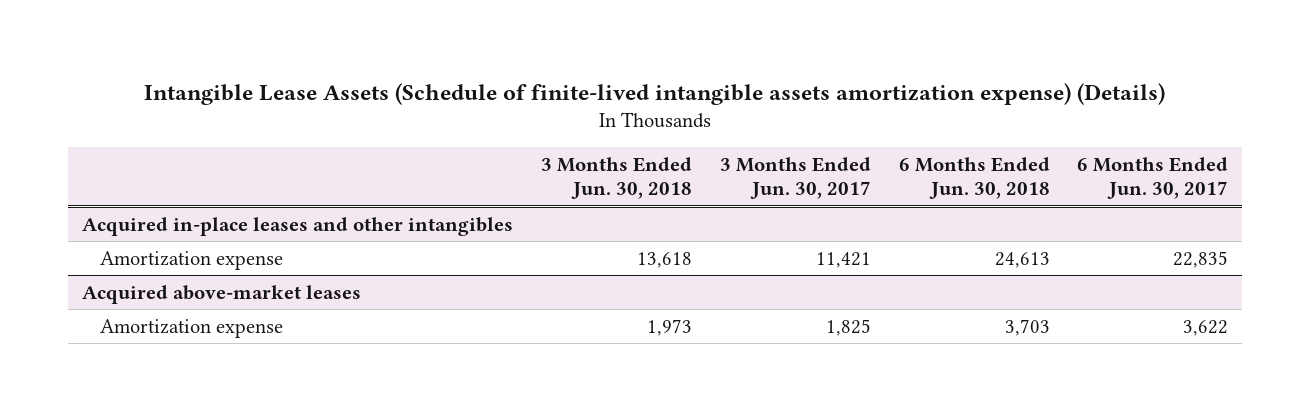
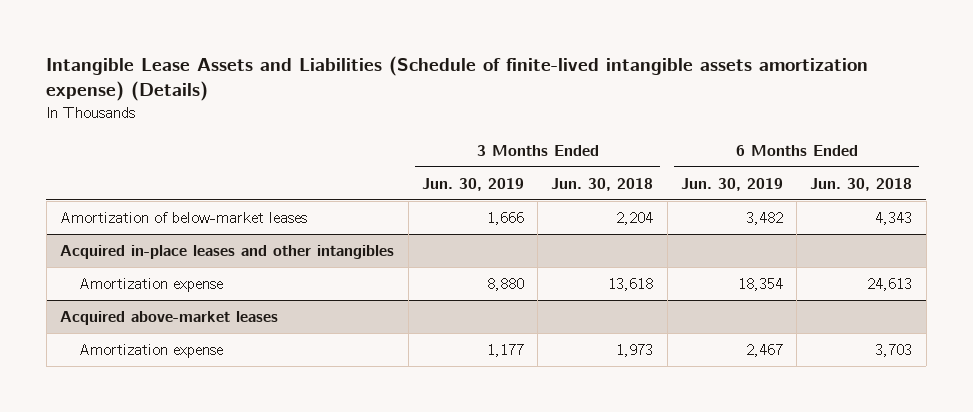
[144,82,1166,105] Intangible Lease Assets (Schedule of finite-lived intangible assets amortization expense) (Details) -> [46,56,869,102] Intangible Lease Assets and Liabilities (Schedule of finite-lived intangible assets amortization expense) (Details)
[719,157,871,200] 3 Months Ended Jun. 30, 2017 -> none
[1077,157,1229,200] 6 Months Ended Jun. 30, 2017 -> none
none -> [421,177,524,191] Jun. 30, 2019
none -> [680,177,783,191] Jun. 30, 2019
none -> [60,212,308,224] Amortization of below-market leases

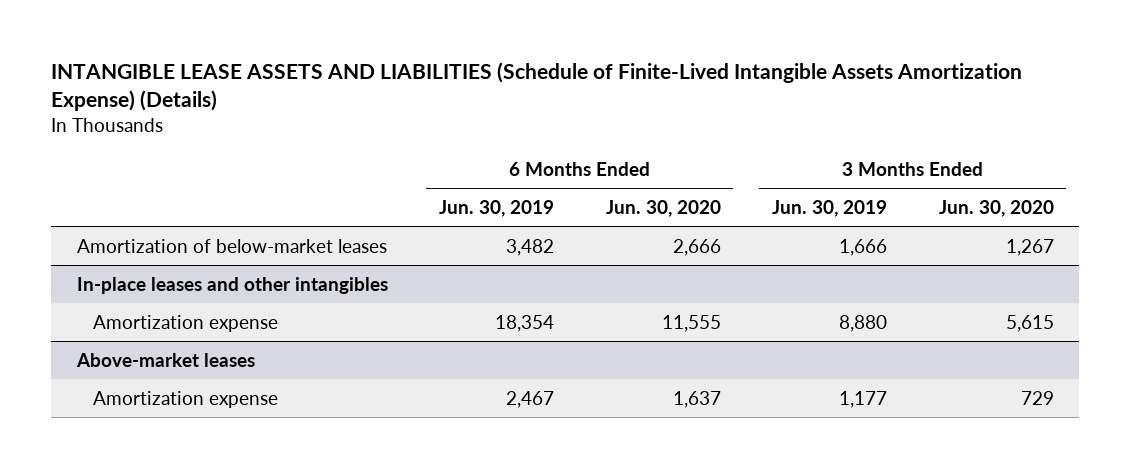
[46,56,869,102] Intangible Lease Assets and Liabilities (Schedule of finite-lived intangible assets amortization expense) (Details) -> [50,62,1022,112] INTANGIBLE LEASE ASSETS AND LIABILITIES (Schedule of Finite-Lived Intangible Assets Amortization Expense) (Details)
[551,177,654,191] Jun. 30, 2018 -> none
[810,177,913,191] Jun. 30, 2018 -> none
none -> [605,199,721,217] Jun. 30, 2020
none -> [938,199,1054,217] Jun. 30, 2020
[60,245,395,260] Acquired in-place leases and other intangibles -> [76,276,388,294] In-place leases and other intangibles
[60,311,279,326] Acquired above-market leases -> [75,352,255,367] Above-market leases

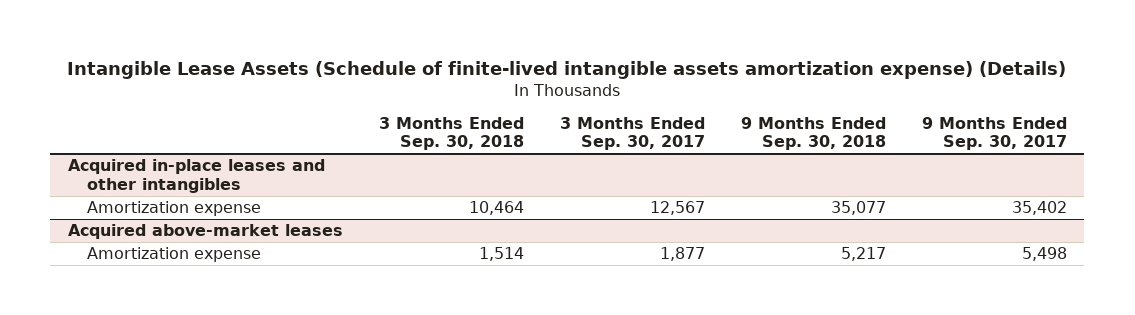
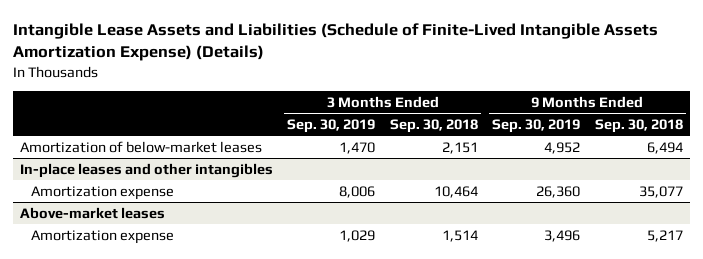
[67,60,1067,79] Intangible Lease Assets (Schedule of finite-lived intangible assets amortization expense) (Details) -> [12,23,658,62] Intangible Lease Assets and Liabilities (Schedule of Finite-Lived Intangible Assets Amortization Expense) (Details)
[559,116,705,151] 3 Months Ended Sep. 30, 2017 -> none
[921,116,1067,151] 9 Months Ended Sep. 30, 2017 -> none
none -> [287,118,376,133] Sep. 30, 2019
none -> [492,118,581,133] Sep. 30, 2019
none -> [20,140,263,153] Amortization of below-market leases
[68,159,326,193] Acquired in-place leases and other intangibles -> [20,162,274,178] In-place leases and other intangibles
[68,224,344,240] Acquired above-market leases -> [20,206,166,219] Above-market leases

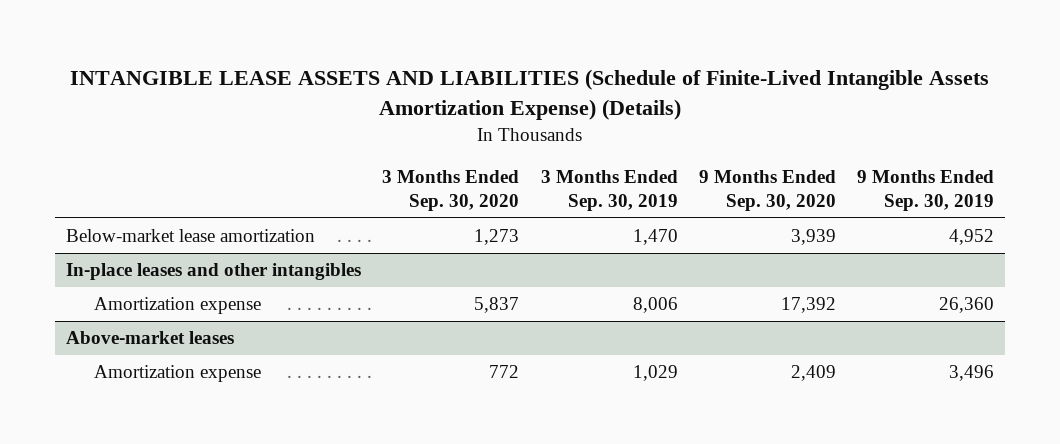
[12,23,658,62] Intangible Lease Assets and Liabilities (Schedule of Finite-Lived Intangible Assets Amortization Expense) (Details) -> [70,69,990,120] INTANGIBLE LEASE ASSETS AND LIABILITIES (Schedule of Finite-Lived Intangible Assets Amortization Expense) (Details)
[389,118,478,133] Sep. 30, 2018 -> none
[594,118,683,133] Sep. 30, 2018 -> none
none -> [382,169,520,212] 3 Months Ended Sep. 30, 2020
none -> [698,169,836,212] 9 Months Ended Sep. 30, 2020
[20,140,263,153] Amortization of below-market leases -> [65,229,315,243] Below-market lease amortization

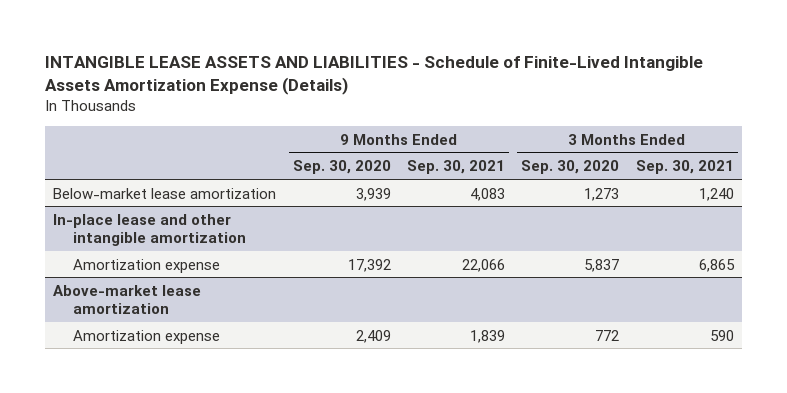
[70,69,990,120] INTANGIBLE LEASE ASSETS AND LIABILITIES (Schedule of Finite-Lived Intangible Assets Amortization Expense) (Details) -> [45,56,704,96] INTANGIBLE LEASE ASSETS AND LIABILITIES - Schedule of Finite-Lived Intangible Assets Amortization Expense (Details)
[540,169,678,212] 3 Months Ended Sep. 30, 2019 -> none
[857,169,995,212] 9 Months Ended Sep. 30, 2019 -> none
none -> [406,160,505,175] Sep. 30, 2021
none -> [635,160,734,175] Sep. 30, 2021
[65,263,361,281] In-place leases and other intangibles -> [53,213,247,246] In-place lease and other intangible amortization
[65,331,234,345] Above-market leases -> [53,284,202,314] Above-market lease amortization

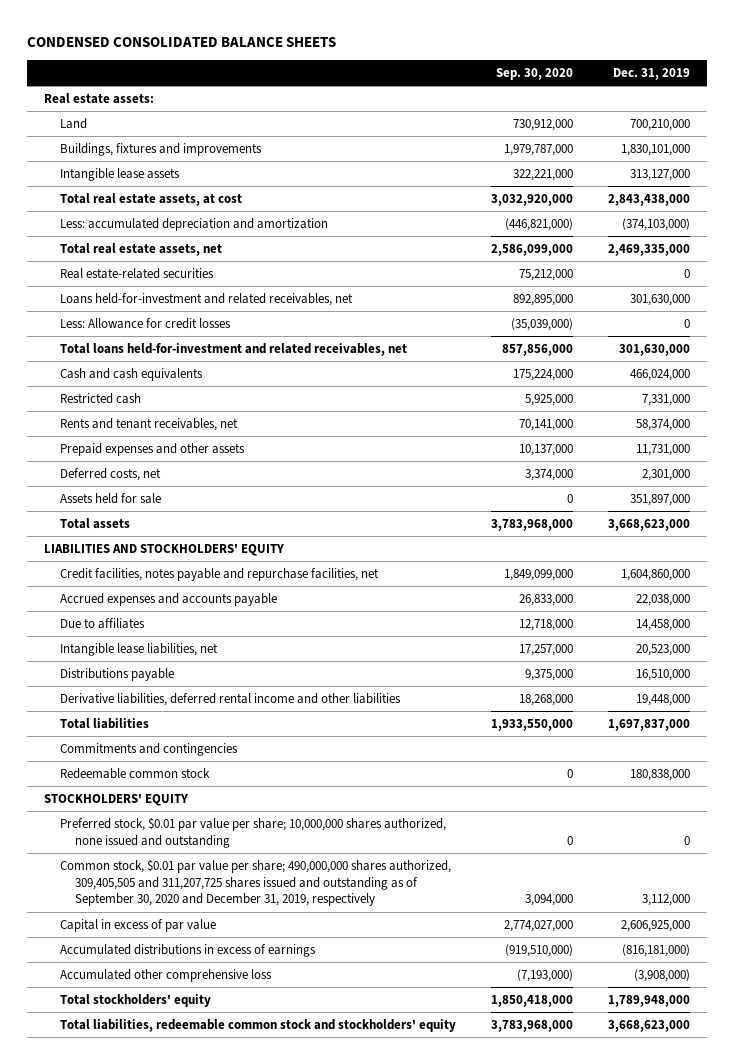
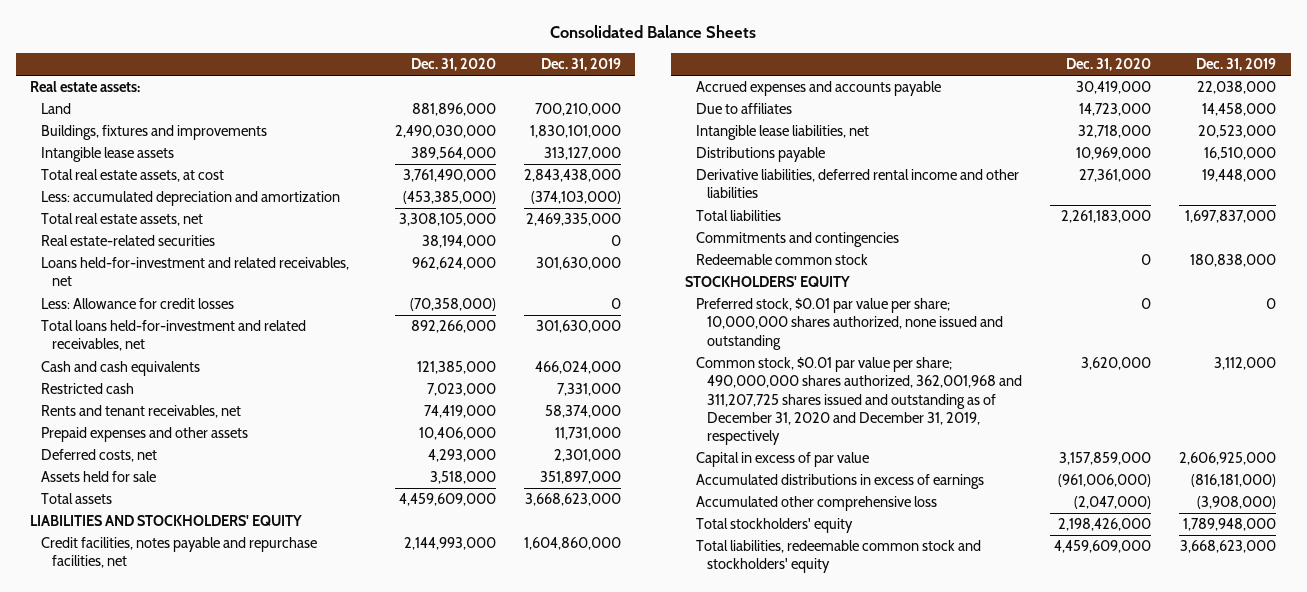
[26,37,336,48] CONDENSED CONSOLIDATED BALANCE SHEETS -> [550,25,757,39] Consolidated Balance Sheets
[495,68,573,81] Sep. 30, 2020 -> none
none -> [411,57,497,71] Dec. 31, 2020
[59,858,451,907] Common stock, $0.01 par value per share; 490,000,000 shares authorized, 309,405,505 and 311,207,725 shares issued and outstanding as of September 30, 2020 and December 31, 2019, respectively -> [696,357,1023,446] Common stock, $0.01 par value per share; 490,000,000 shares authorized, 362,001,968 and 311,207,725 shares issued and outstanding as of December 31, 2020 and December 31, 2019, respectively

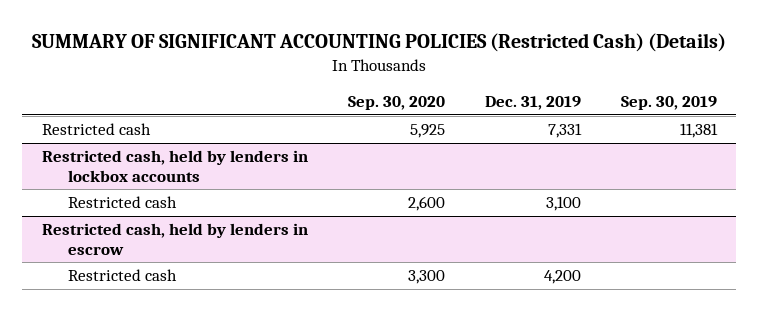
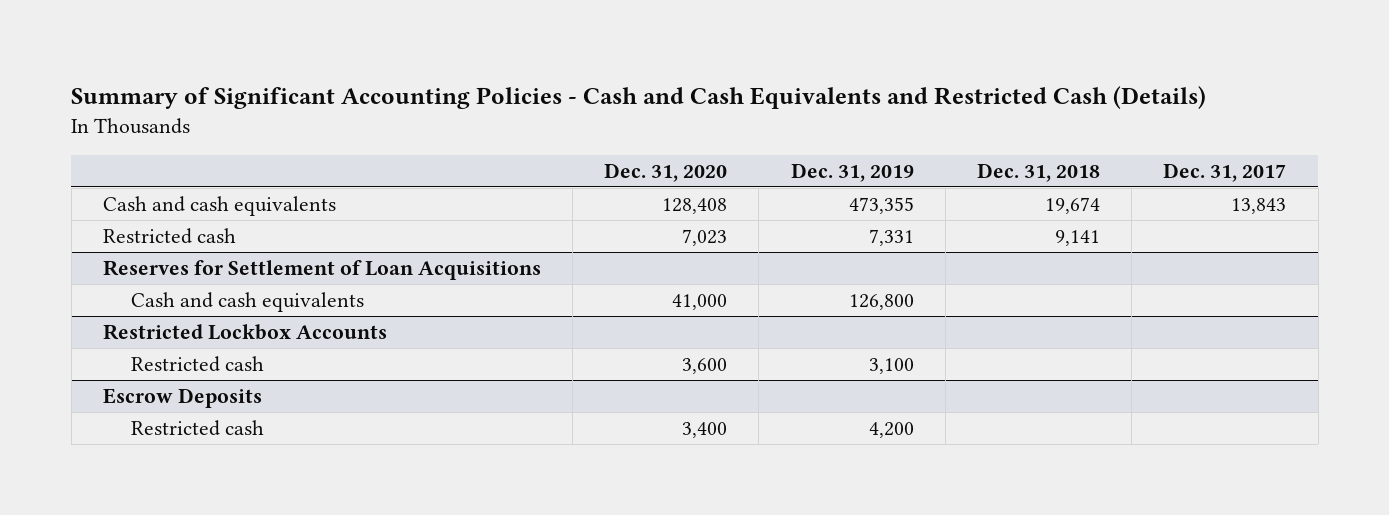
[32,33,727,53] SUMMARY OF SIGNIFICANT ACCOUNTING POLICIES (Restricted Cash) (Details) -> [71,86,1207,110] Summary of Significant Accounting Policies - Cash and Cash Equivalents and Restricted Cash (Details)
[347,96,445,111] Sep. 30, 2020 -> none
[620,96,717,111] Sep. 30, 2019 -> none
none -> [604,162,728,182] Dec. 31, 2020
none -> [977,162,1101,182] Dec. 31, 2018
none -> [1163,162,1287,182] Dec. 31, 2017
none -> [102,196,336,217] Cash and cash equivalents
none -> [102,260,541,281] Reserves for Settlement of Loan Acquisitions
none -> [131,292,365,313] Cash and cash equivalents
[41,150,308,182] Restricted cash, held by lenders in lockbox accounts -> [102,324,387,341] Restricted Lockbox Accounts
[41,223,308,255] Restricted cash, held by lenders in escrow -> [102,388,262,409] Escrow Deposits

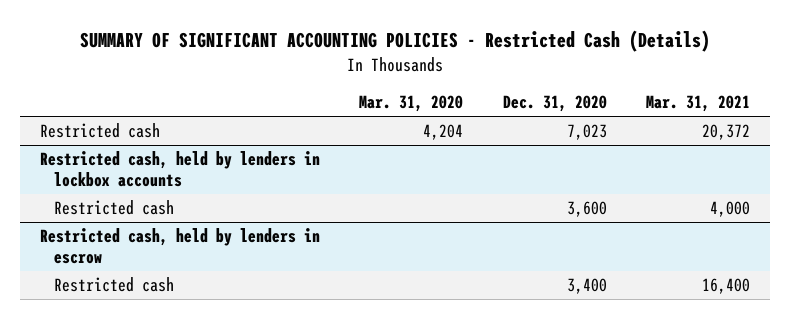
[71,86,1207,110] Summary of Significant Accounting Policies - Cash and Cash Equivalents and Restricted Cash (Details) -> [79,30,710,53] SUMMARY OF SIGNIFICANT ACCOUNTING POLICIES - Restricted Cash (Details)
[790,162,914,182] Dec. 31, 2019 -> none
[977,162,1101,182] Dec. 31, 2018 -> none
[1163,162,1287,182] Dec. 31, 2017 -> none
none -> [359,95,464,113] Mar. 31, 2020
none -> [646,95,751,113] Mar. 31, 2021
[102,196,336,217] Cash and cash equivalents -> none
[102,260,541,281] Reserves for Settlement of Loan Acquisitions -> none
[131,292,365,313] Cash and cash equivalents -> none
[102,324,387,341] Restricted Lockbox Accounts -> [39,151,320,187] Restricted cash, held by lenders in lockbox accounts
[102,388,262,409] Escrow Deposits -> [39,228,320,264] Restricted cash, held by lenders in escrow

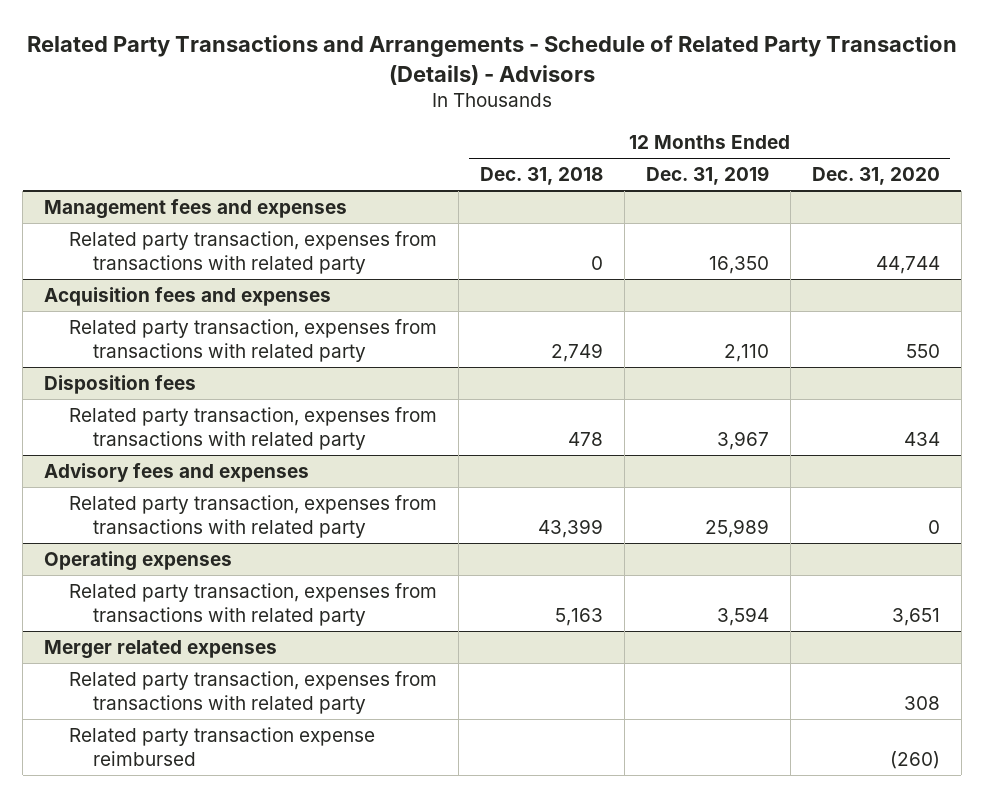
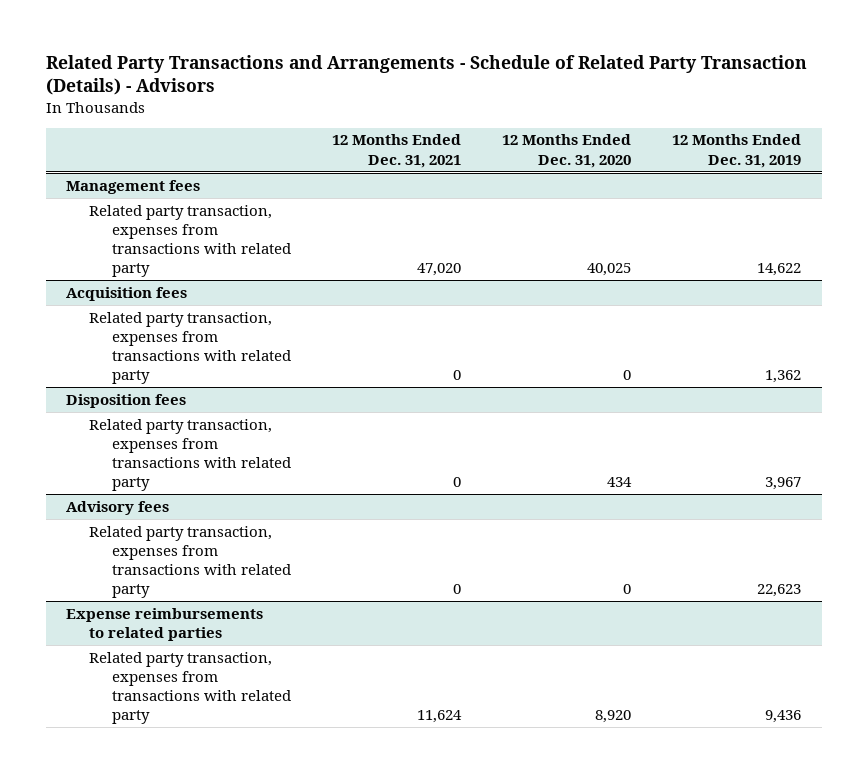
[479,167,603,186] Dec. 31, 2018 -> none
none -> [332,134,462,168] 12 Months Ended Dec. 31, 2021
[44,198,348,219] Management fees and expenses -> [66,179,201,194] Management fees
[708,255,769,274] 16,350 -> [757,263,802,277] 14,622
[875,255,940,274] 44,744 -> [587,263,632,277] 40,025
[44,286,332,306] Acquisition fees and expenses -> [66,286,188,301] Acquisition fees
[723,343,769,362] 2,110 -> [765,370,802,384] 1,362
[905,343,940,358] 550 -> [623,370,632,381] 0
[44,639,278,659] Merger related expenses -> none
[68,670,437,714] Related party transaction, expenses from transactions with related party -> none
[68,726,375,766] Related party transaction expense reimbursed -> none
[44,462,310,482] Advisory fees and expenses -> [66,500,170,515] Advisory fees
[704,518,769,538] 25,989 -> [757,584,802,598] 22,623
[44,550,233,571] Operating expenses -> [66,607,264,641] Expense reimbursements to related parties
[716,606,769,626] 3,594 -> [765,710,802,724] 9,436
[891,607,940,626] 3,651 -> [595,710,632,724] 8,920

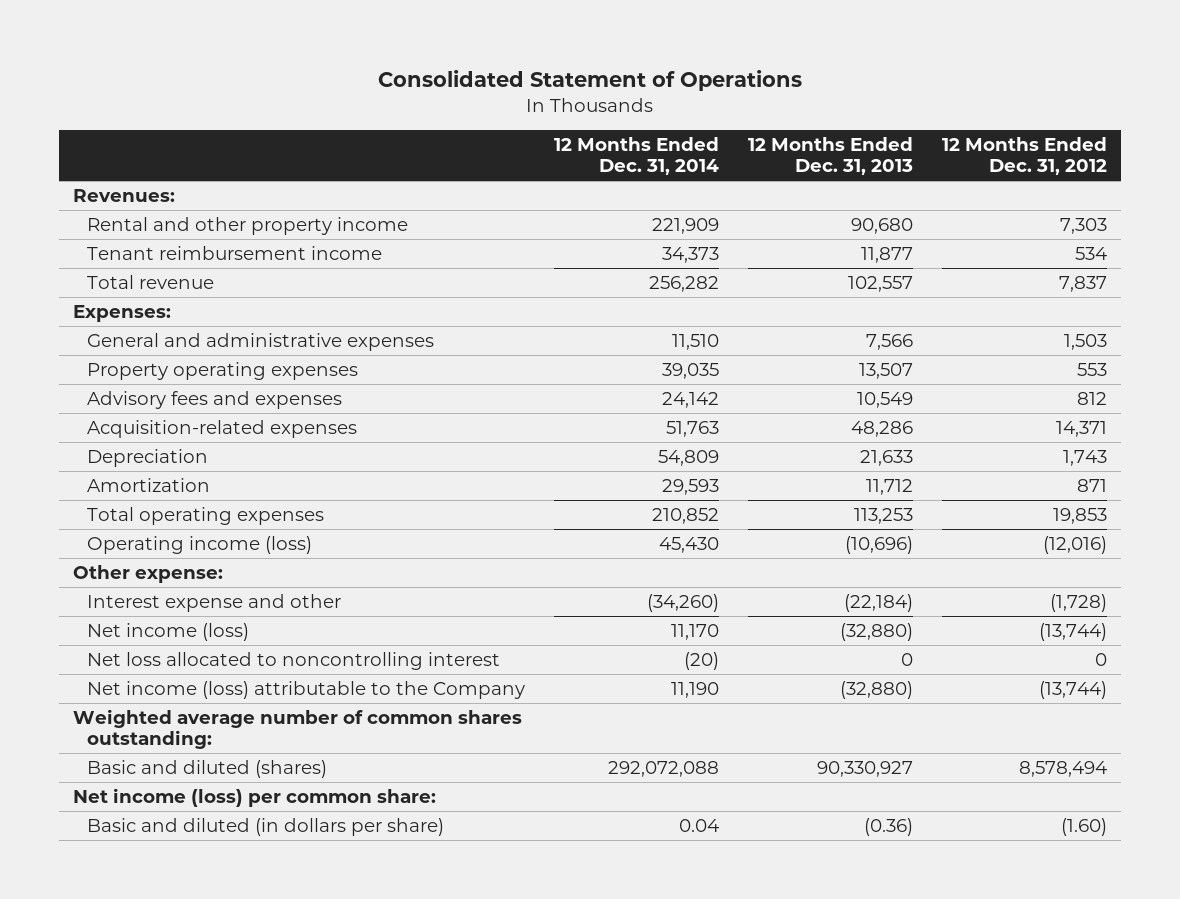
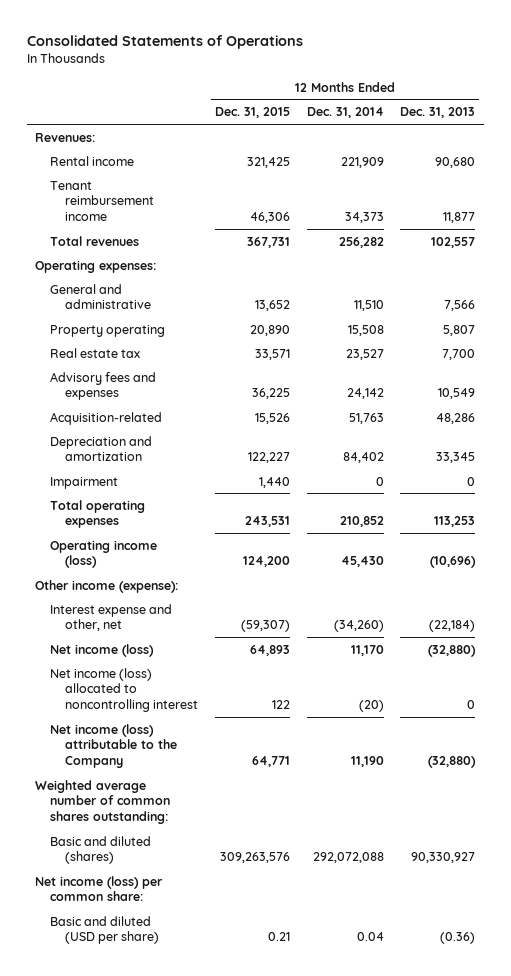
[377,70,802,92] Consolidated Statement of Operations -> [27,35,304,50] Consolidated Statements of Operations
[941,136,1107,176] 12 Months Ended Dec. 31, 2012 -> none
none -> [214,107,290,119] Dec. 31, 2015
[86,216,408,235] Rental and other property income -> [50,155,135,166] Rental income
[86,274,214,289] Total revenue -> [50,235,140,246] Total revenues
[73,304,172,322] Expenses: -> [35,259,157,273] Operating expenses:
[86,332,434,351] General and administrative expenses -> [50,283,152,310] General and administrative
[86,361,358,380] Property operating expenses -> [50,324,166,337] Property operating
[661,362,719,379] 39,035 -> [347,324,384,336] 15,508
[858,362,913,379] 13,507 -> [443,324,476,336] 5,807
none -> [50,347,141,358] Real estate tax
[86,448,208,467] Depreciation -> none
[86,477,210,492] Amortization -> none
[86,419,357,438] Acquisition-related expenses -> [50,411,163,425] Acquisition-related
none -> [50,435,153,462] Depreciation and amortization
none -> [50,476,119,489] Impairment
[73,564,224,583] Other expense: -> [35,579,179,593] Other income (expense):
[86,593,341,612] Interest expense and other -> [50,603,173,632] Interest expense and other, net
[86,651,500,670] Net loss allocated to noncontrolling interest -> [50,667,199,713] Net income (loss) allocated to noncontrolling interest
[86,817,444,836] Basic and diluted (in dollars per share) -> [50,915,160,945] Basic and diluted (USD per share)

